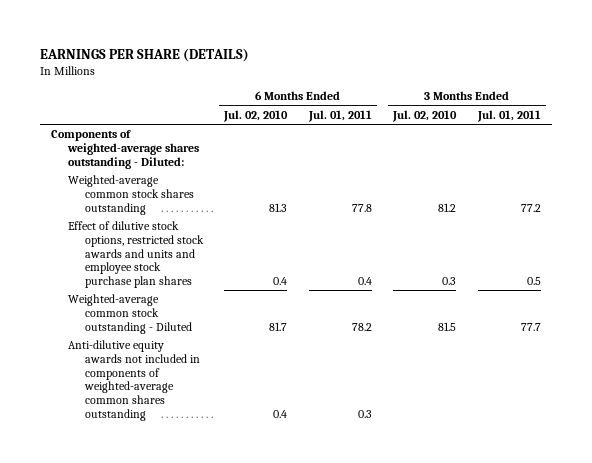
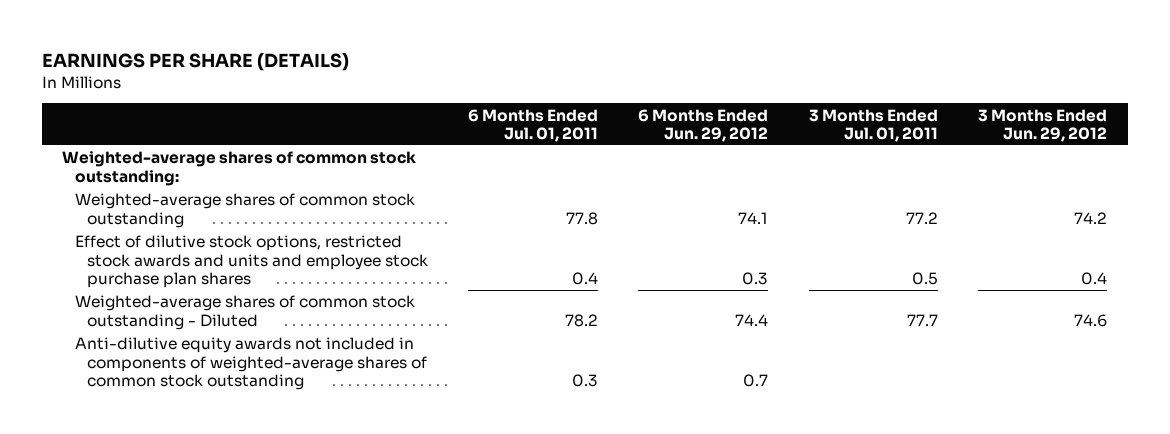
[223,109,289,122] Jul. 02, 2010 -> none
[392,109,458,122] Jul. 02, 2010 -> none
none -> [638,108,769,142] 6 Months Ended Jun. 29, 2012
none -> [978,108,1108,142] 3 Months Ended Jun. 29, 2012
[51,130,199,169] Components of weighted-average shares outstanding - Diluted: -> [62,151,417,186] Weighted-average shares of common stock outstanding:
[67,175,194,215] Weighted-average common stock shares outstanding -> [74,193,415,228] Weighted-average shares of common stock outstanding
[67,294,192,334] Weighted-average common stock outstanding - Diluted -> [74,295,415,330] Weighted-average shares of common stock outstanding - Diluted
[67,340,200,421] Anti-dilutive equity awards not included in components of weighted-average common shares outstanding -> [74,337,427,390] Anti-dilutive equity awards not included in components of weighted-average shares of common stock outstanding

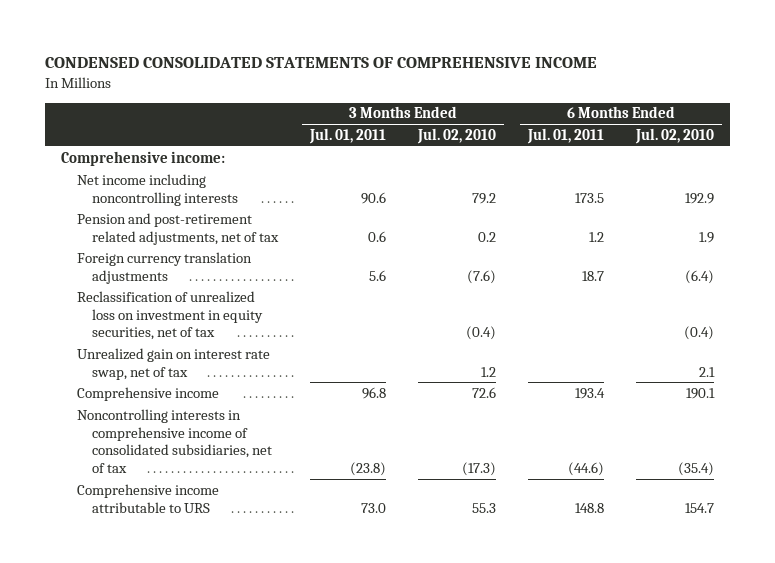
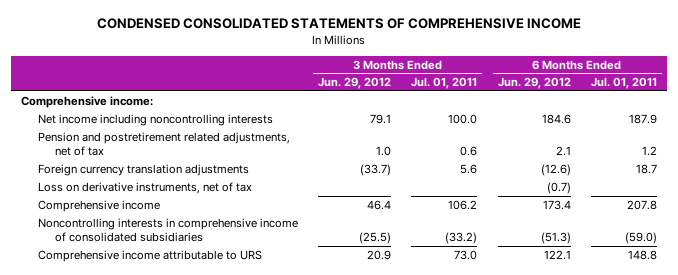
[417,127,497,144] Jul. 02, 2010 -> none
[634,127,714,144] Jul. 02, 2010 -> none
none -> [318,77,392,90] Jun. 29, 2012
none -> [497,77,571,90] Jun. 29, 2012
[361,191,387,204] 90.6 -> [448,113,478,124] 100.0
[575,192,605,203] 173.5 -> [628,113,657,124] 187.9
[76,212,280,245] Pension and post-retirement related adjustments, net of tax -> [37,131,290,157] Pension and postretirement related adjustments, net of tax
[76,290,264,341] Reclassification of unrealized loss on investment in equity securities, net of tax -> none
[76,347,270,380] Unrealized gain on interest rate swap, net of tax -> [37,181,252,194] Loss on derivative instruments, net of tax
[362,386,387,399] 96.8 -> [448,199,478,210] 106.2
[575,387,606,399] 193.4 -> [626,199,657,210] 207.8
[76,408,273,474] Noncontrolling interests in comprehensive income of consolidated subsidiaries, net of tax -> [37,217,298,243] Noncontrolling interests in comprehensive income of consolidated subsidiaries
[350,462,387,477] (23.8) -> [445,232,478,245] (33.2)
[568,462,605,477] (44.6) -> [624,232,657,245] (59.0)

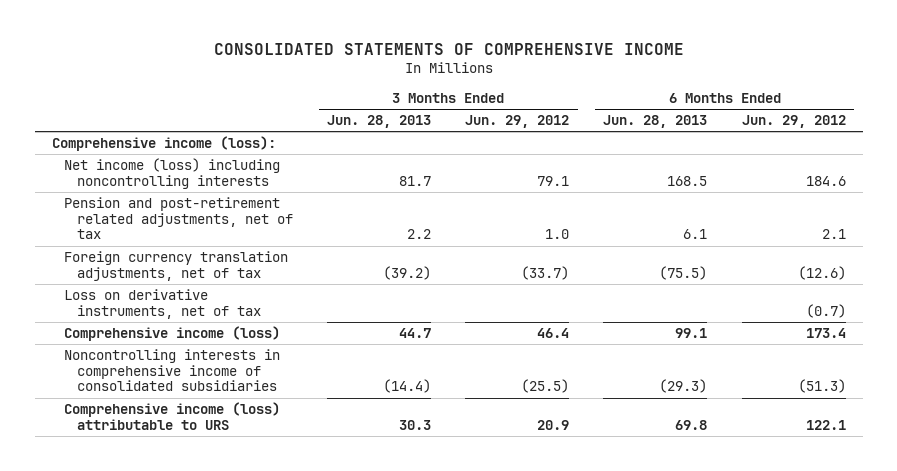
[96,18,581,30] CONDENSED CONSOLIDATED STATEMENTS OF COMPREHENSIVE INCOME -> [213,43,684,56] CONSOLIDATED STATEMENTS OF COMPREHENSIVE INCOME
[411,77,478,90] Jul. 01, 2011 -> none
[590,77,657,90] Jul. 01, 2011 -> none
none -> [327,115,432,129] Jun. 28, 2013
none -> [603,115,708,129] Jun. 28, 2013
[20,95,153,108] Comprehensive income: -> [51,136,276,152] Comprehensive income (loss):
[37,113,273,126] Net income including noncontrolling interests -> [64,158,281,189] Net income (loss) including noncontrolling interests
[37,131,290,157] Pension and postretirement related adjustments, net of tax -> [64,197,293,240] Pension and post-retirement related adjustments, net of tax
[37,163,249,176] Foreign currency translation adjustments -> [64,251,289,281] Foreign currency translation adjustments, net of tax
[37,199,160,212] Comprehensive income -> [64,326,281,342] Comprehensive income (loss)
[37,249,262,262] Comprehensive income attributable to URS -> [64,402,281,430] Comprehensive income (loss) attributable to URS

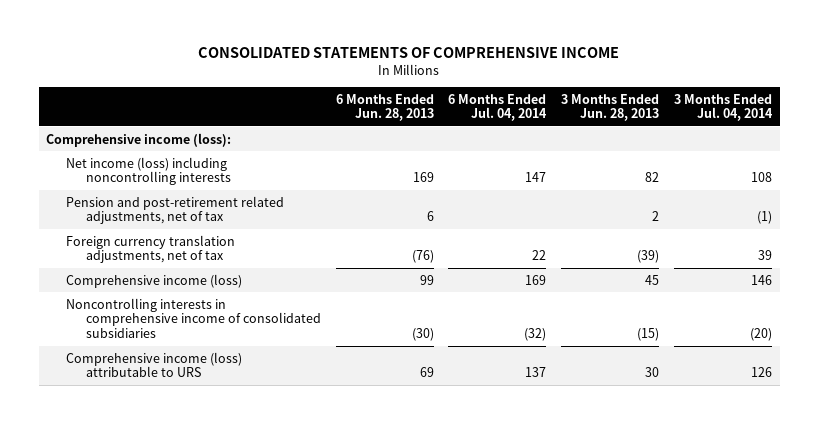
[465,115,570,129] Jun. 29, 2012 -> none
[741,115,846,129] Jun. 29, 2012 -> none
none -> [448,93,548,122] 6 Months Ended Jul. 04, 2014
none -> [674,93,774,122] 3 Months Ended Jul. 04, 2014
[64,289,261,319] Loss on derivative instruments, net of tax -> none
[399,175,432,186] 81.7 -> [645,172,660,183] 82
[667,175,708,186] 168.5 -> [412,172,434,183] 169
[407,229,432,240] 2.2 -> [652,211,660,222] 2
[683,229,708,240] 6.1 -> [426,211,434,222] 6
[383,265,432,280] (39.2) -> [637,250,660,264] (39)
[659,265,708,280] (75.5) -> [411,250,434,264] (76)
[399,328,432,339] 44.7 -> [645,274,660,285] 45
[675,328,708,339] 99.1 -> [419,274,434,285] 99
[383,379,432,394] (14.4) -> [637,328,660,342] (15)
[659,379,708,394] (29.3) -> [411,328,434,342] (30)
[399,419,432,430] 30.3 -> [645,367,660,378] 30
[675,419,708,430] 69.8 -> [419,367,434,378] 69

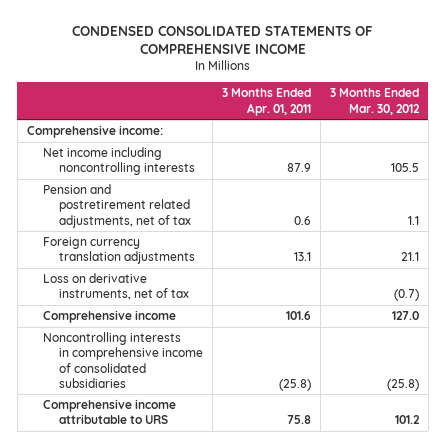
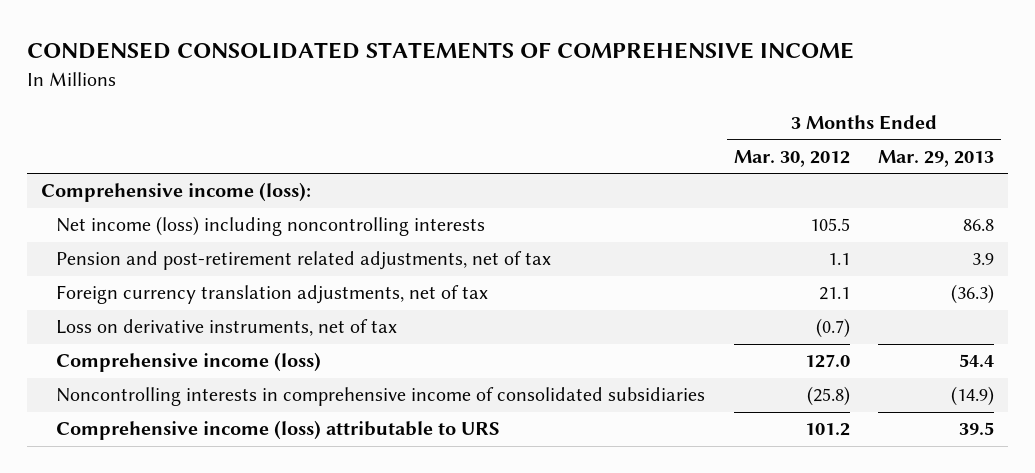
[221,88,311,116] 3 Months Ended Apr. 01, 2011 -> none
none -> [878,149,995,167] Mar. 29, 2013
[26,125,163,139] Comprehensive income: -> [41,182,312,203] Comprehensive income (loss):
[42,147,195,176] Net income including noncontrolling interests -> [56,216,486,237] Net income (loss) including noncontrolling interests
[42,184,191,228] Pension and postretirement related adjustments, net of tax -> [56,251,552,271] Pension and post-retirement related adjustments, net of tax
[42,237,195,265] Foreign currency translation adjustments -> [56,285,489,305] Foreign currency translation adjustments, net of tax
[42,310,176,324] Comprehensive income -> [56,352,322,373] Comprehensive income (loss)
[42,399,176,425] Comprehensive income attributable to URS -> [56,420,501,441] Comprehensive income (loss) attributable to URS

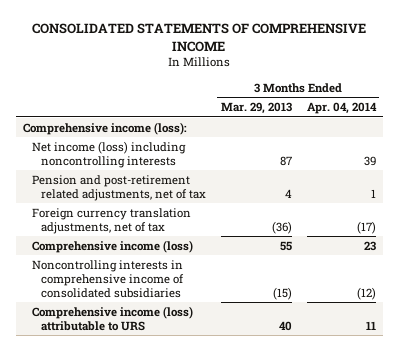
[26,42,854,60] CONDENSED CONSOLIDATED STATEMENTS OF COMPREHENSIVE INCOME -> [32,23,367,53] CONSOLIDATED STATEMENTS OF COMPREHENSIVE INCOME
[733,149,850,167] Mar. 30, 2012 -> none
none -> [306,101,377,114] Apr. 04, 2014
[56,319,398,337] Loss on derivative instruments, net of tax -> none
[963,219,995,232] 86.8 -> [279,155,292,166] 87
[972,253,995,266] 3.9 -> [284,188,292,198] 4
[951,284,995,305] (36.3) -> [271,220,292,234] (36)
[959,354,995,368] 54.4 -> [279,240,292,251] 55
[951,386,995,407] (14.9) -> [272,286,292,300] (15)
[959,422,995,436] 39.5 -> [278,320,292,331] 40

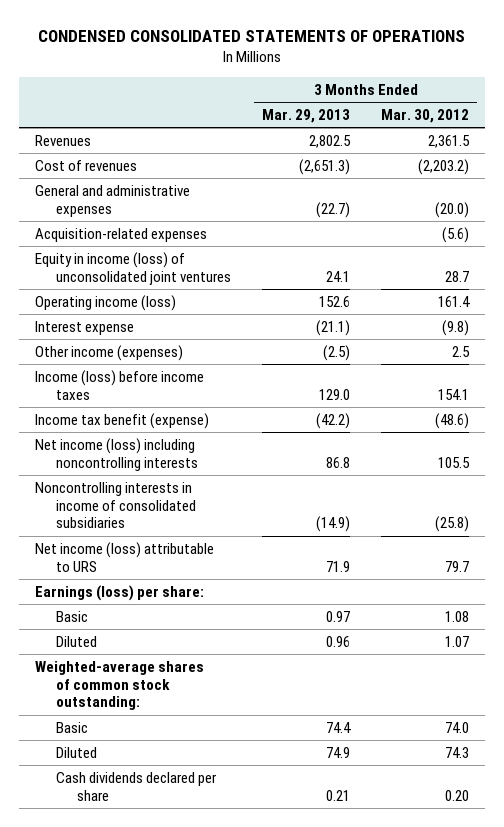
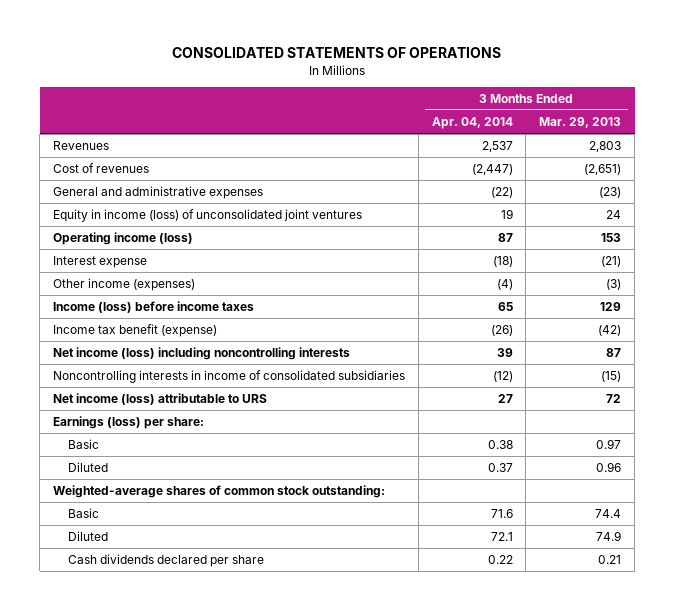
[38,30,466,43] CONDENSED CONSOLIDATED STATEMENTS OF OPERATIONS -> [172,47,502,59] CONSOLIDATED STATEMENTS OF OPERATIONS
[381,109,470,124] Mar. 30, 2012 -> none
none -> [431,116,513,129] Apr. 04, 2014
[34,227,207,242] Acquisition-related expenses -> none
[309,134,352,148] 2,802.5 -> [589,141,622,153] 2,803
[299,158,351,175] (2,651.3) -> [584,164,622,176] (2,651)
[316,201,351,218] (22.7) -> [599,187,622,199] (23)
[326,270,351,282] 24.1 -> [606,210,622,220] 24
[319,295,351,307] 152.6 -> [601,233,622,243] 153
[316,319,351,336] (21.1) -> [601,256,622,268] (21)
[323,344,351,361] (2.5) -> [606,279,622,291] (3)
[319,388,351,400] 129.0 -> [600,302,622,312] 129
[316,412,351,429] (42.2) -> [598,325,622,337] (42)
[326,456,351,468] 86.8 -> [606,348,622,358] 87
[316,516,351,533] (14.9) -> [601,371,622,383] (15)
[326,560,351,572] 71.9 -> [606,394,622,404] 72

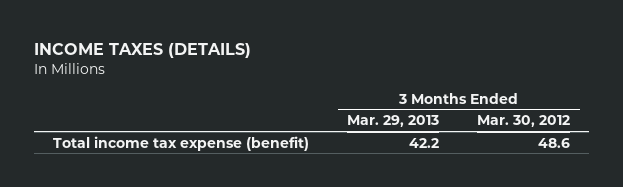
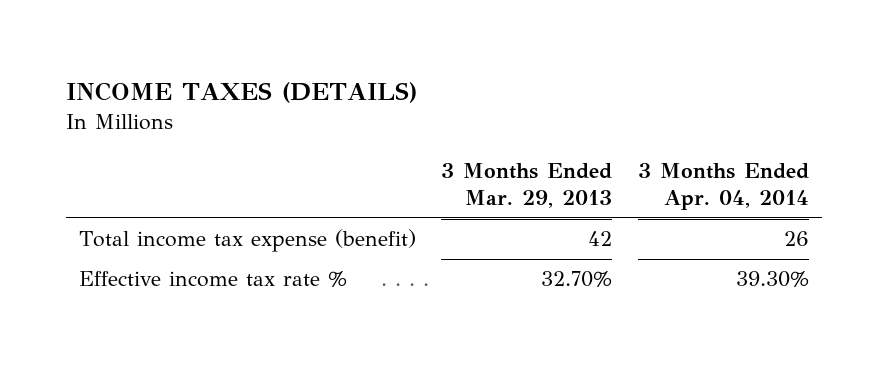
[477,115,571,128] Mar. 30, 2012 -> none
none -> [637,163,809,211] 3 Months Ended Apr. 04, 2014
[409,137,440,148] 42.2 -> [588,231,613,247] 42
none -> [78,271,347,288] Effective income tax rate %

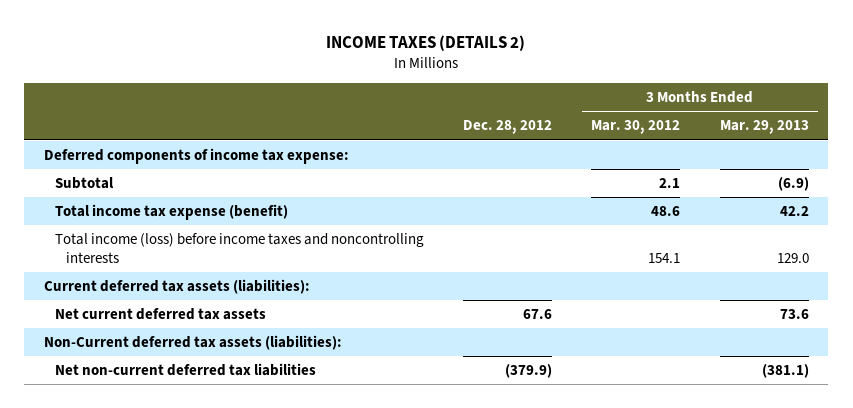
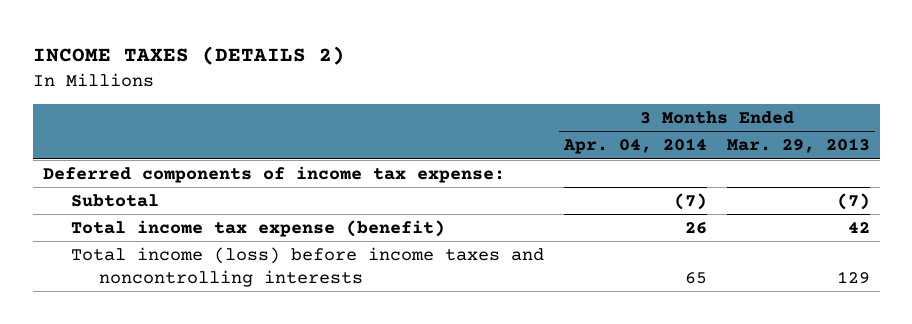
[463,120,553,135] Dec. 28, 2012 -> none
[591,120,681,135] Mar. 30, 2012 -> none
none -> [562,138,707,155] Apr. 04, 2014
[44,279,311,295] Current deferred tax assets (liabilities): -> none
[54,308,266,321] Net current deferred tax assets -> none
[44,335,343,351] Non-Current deferred tax assets (liabilities): -> none
[54,363,316,377] Net non-current deferred tax liabilities -> none
[777,177,809,192] (6.9) -> [836,193,870,211] (7)
[779,206,809,217] 42.2 -> [847,222,870,234] 42
[776,252,809,263] 129.0 -> [836,270,870,284] 129

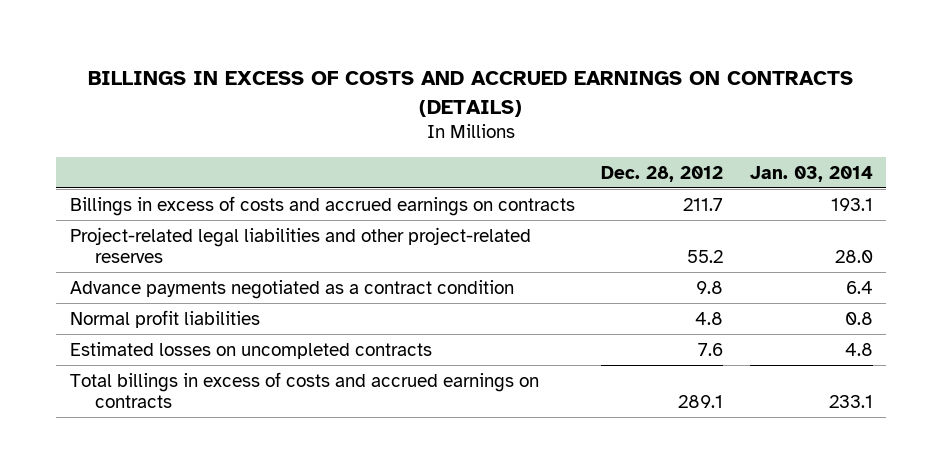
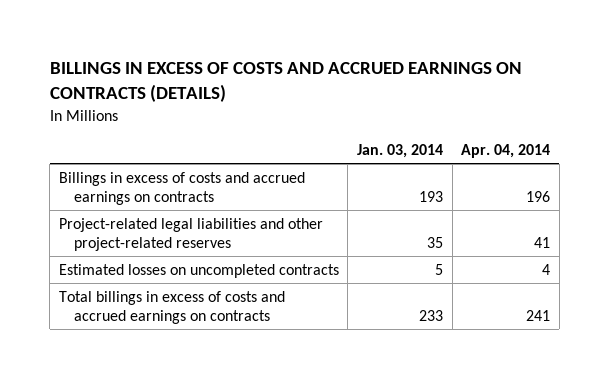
[601,165,724,182] Dec. 28, 2012 -> none
none -> [461,144,551,159] Apr. 04, 2014
[69,279,514,299] Advance payments negotiated as a contract condition -> none
[69,309,260,328] Normal profit liabilities -> none
[831,197,874,211] 193.1 -> [418,190,443,202] 193
[835,249,874,263] 28.0 -> [426,236,443,248] 35
[845,342,874,356] 4.8 -> [434,263,443,275] 5
[829,394,874,408] 233.1 -> [418,309,443,321] 233

